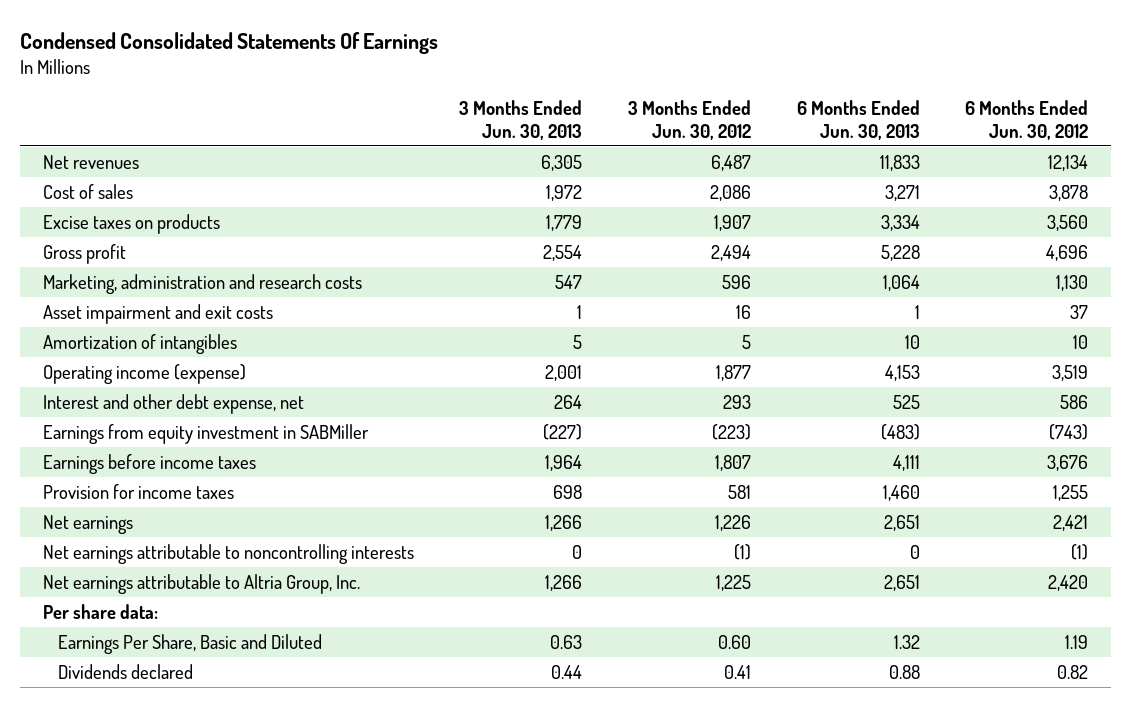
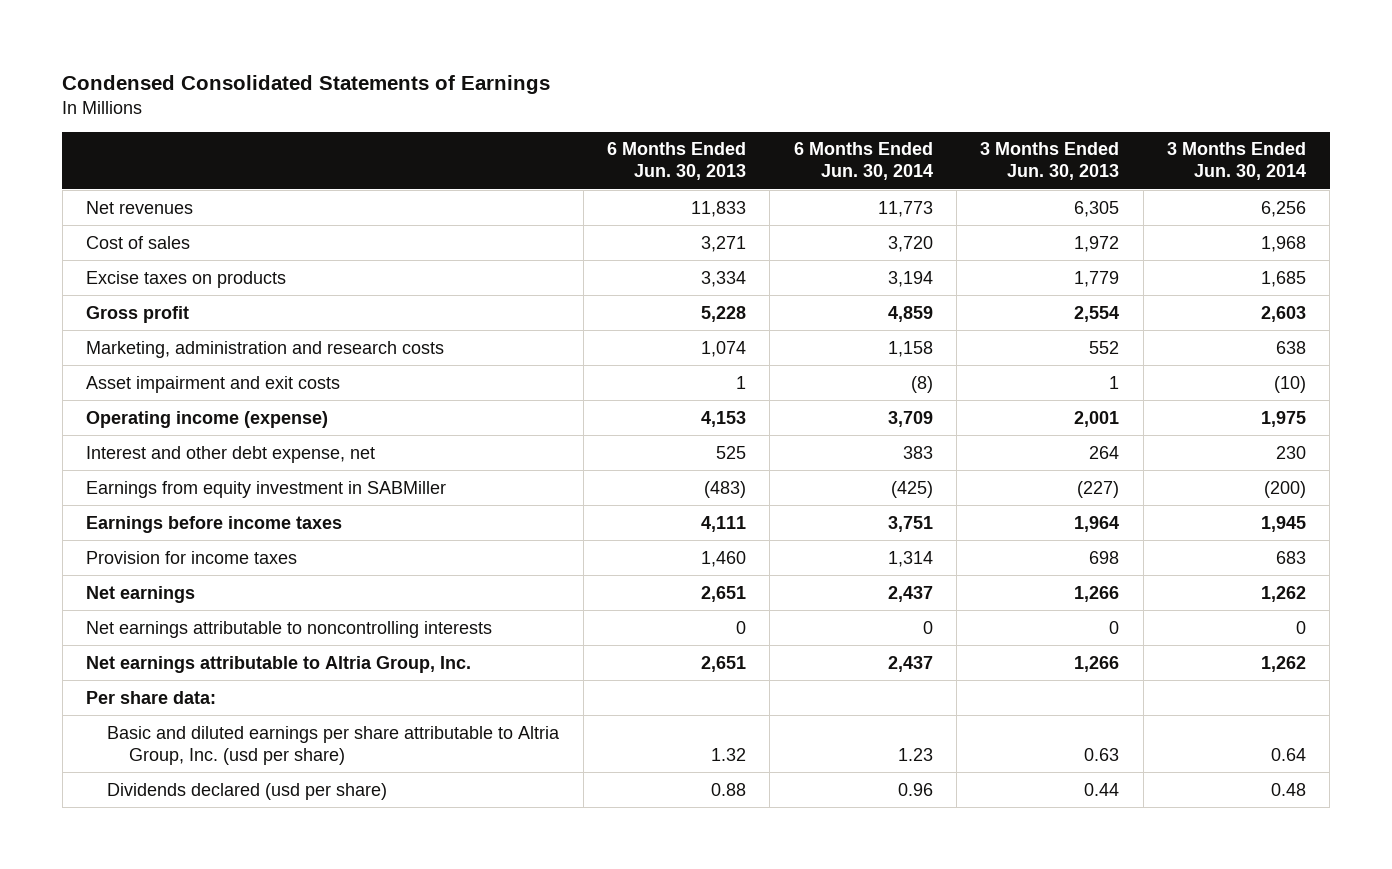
[19,31,438,54] Condensed Consolidated Statements Of Earnings -> [62,74,551,94] Condensed Consolidated Statements of Earnings
[628,99,752,140] 3 Months Ended Jun. 30, 2012 -> none
[965,99,1089,140] 6 Months Ended Jun. 30, 2012 -> none
none -> [793,142,933,181] 6 Months Ended Jun. 30, 2014
none -> [1167,142,1307,181] 3 Months Ended Jun. 30, 2014
[555,274,583,289] 547 -> [1089,340,1120,354] 552
[882,274,920,291] 1,064 -> [700,340,746,357] 1,074
[42,333,237,354] Amortization of intangibles -> none
[58,633,323,654] Earnings Per Share, Basic and Diluted -> [107,725,561,765] Basic and diluted earnings per share attributable to Altria Group, Inc. (usd per share)
[58,663,194,679] Dividends declared -> [107,782,388,800] Dividends declared (usd per share)

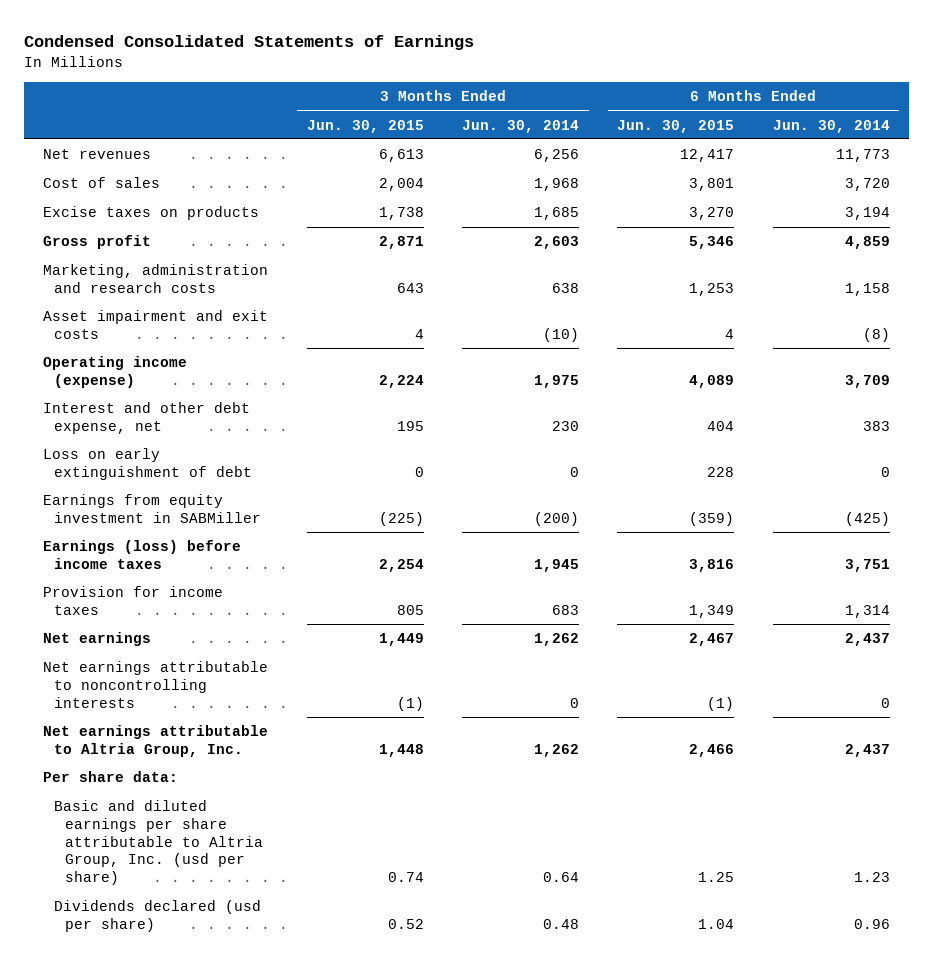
[606,142,746,181] 6 Months Ended Jun. 30, 2013 -> none
[980,142,1120,181] 3 Months Ended Jun. 30, 2013 -> none
none -> [306,119,424,133] Jun. 30, 2015
none -> [617,119,735,133] Jun. 30, 2015
none -> [43,448,253,480] Loss on early extinguishment of debt
[85,515,342,533] Earnings before income taxes -> [43,540,242,569] Earnings (loss) before income taxes

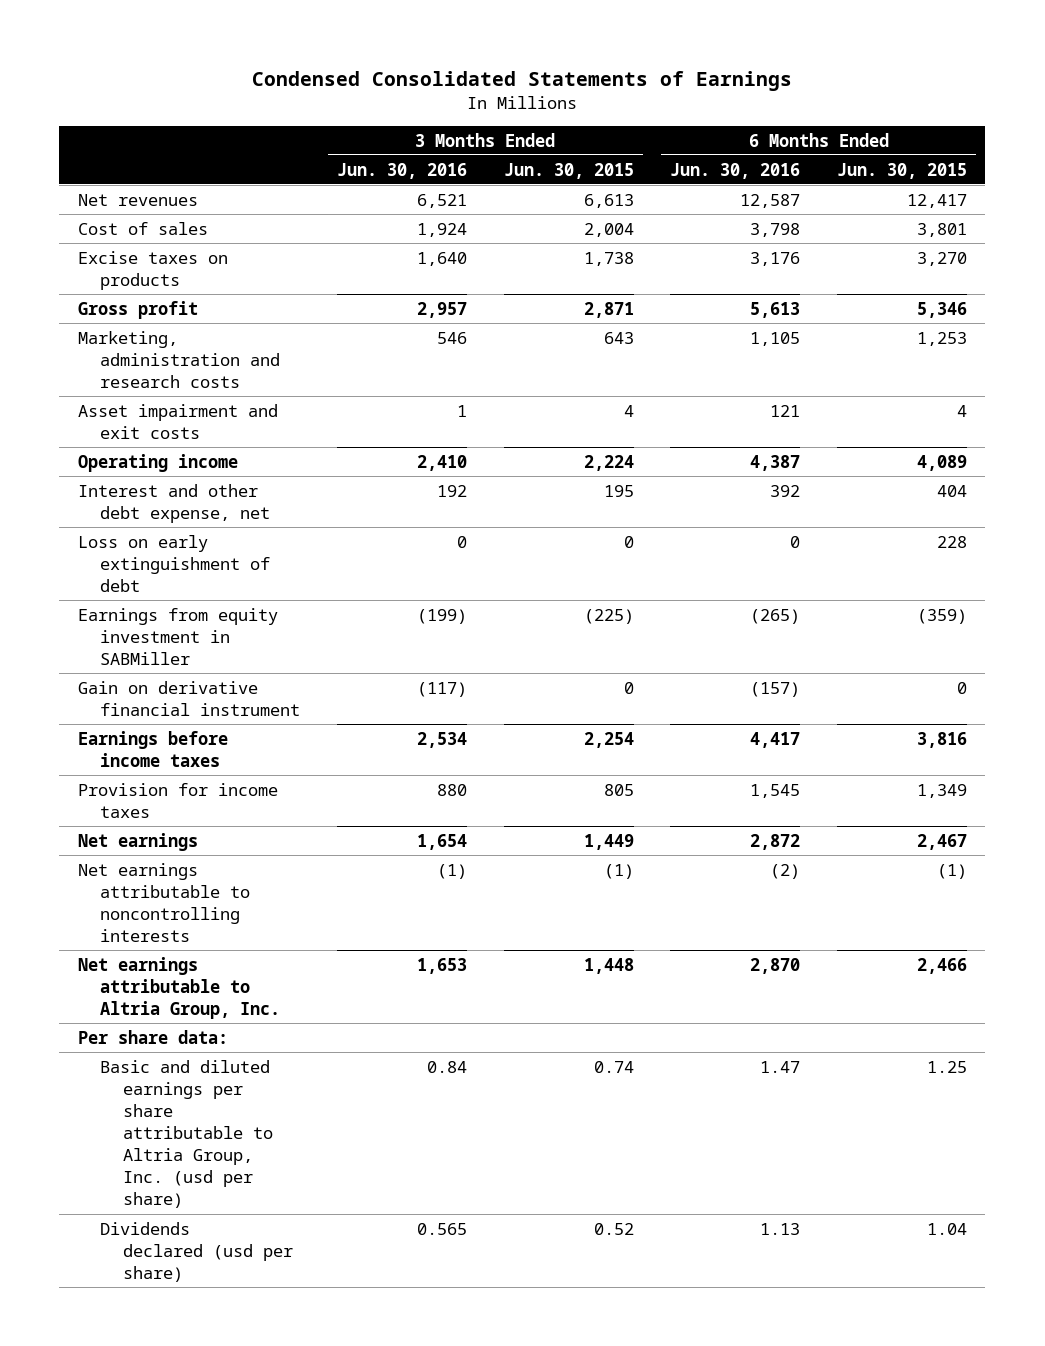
[461,119,579,133] Jun. 30, 2014 -> none
[772,119,890,133] Jun. 30, 2014 -> none
none -> [336,162,467,179] Jun. 30, 2016
none -> [670,162,801,179] Jun. 30, 2016
[43,356,188,388] Operating income (expense) -> [77,453,238,472] Operating income
none -> [77,680,301,716] Gain on derivative financial instrument
[43,540,242,569] Earnings (loss) before income taxes -> [77,730,228,767] Earnings before income taxes

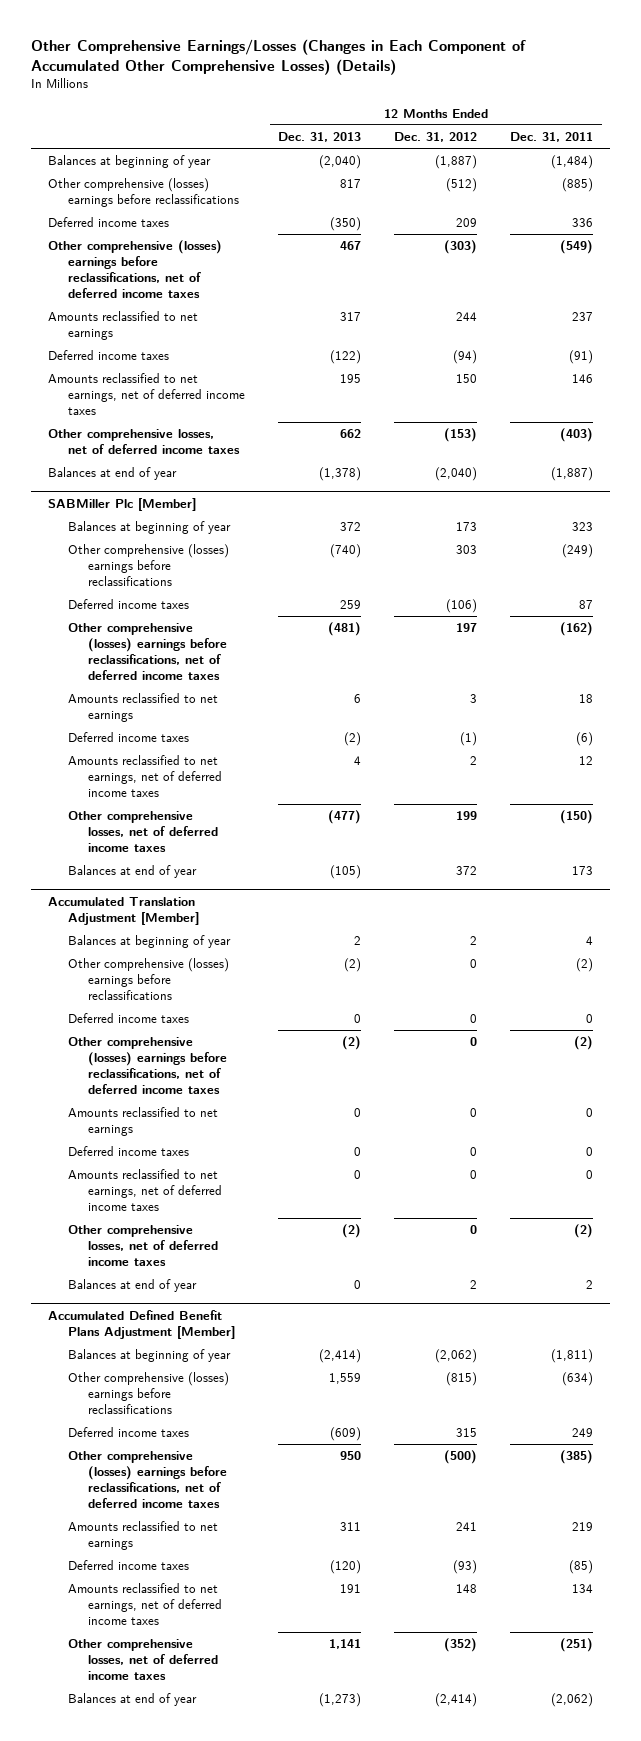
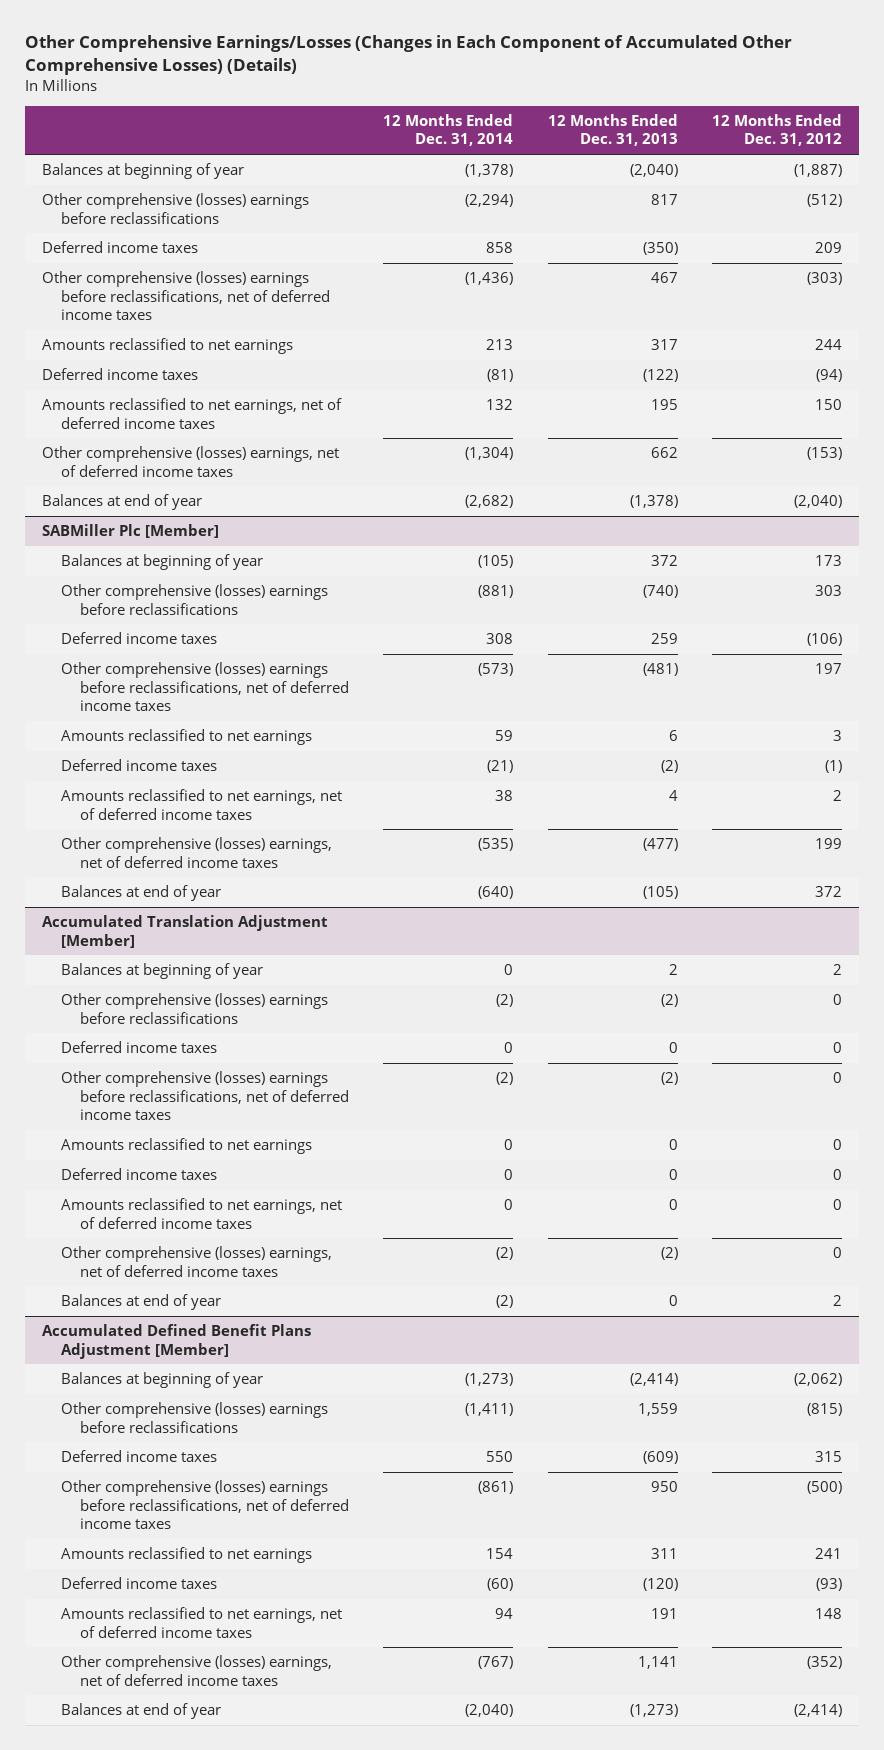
[510,131,594,142] Dec. 31, 2011 -> none
none -> [383,114,514,147] 12 Months Ended Dec. 31, 2014
[47,429,240,455] Other comprehensive losses, net of deferred income taxes -> [41,446,339,477] Other comprehensive (losses) earnings, net of deferred income taxes
[67,811,218,852] Other comprehensive losses, net of deferred income taxes -> [60,837,332,868] Other comprehensive (losses) earnings, net of deferred income taxes
[67,1225,218,1266] Other comprehensive losses, net of deferred income taxes -> [60,1246,332,1277] Other comprehensive (losses) earnings, net of deferred income taxes
[67,1639,218,1680] Other comprehensive losses, net of deferred income taxes -> [60,1655,332,1686] Other comprehensive (losses) earnings, net of deferred income taxes

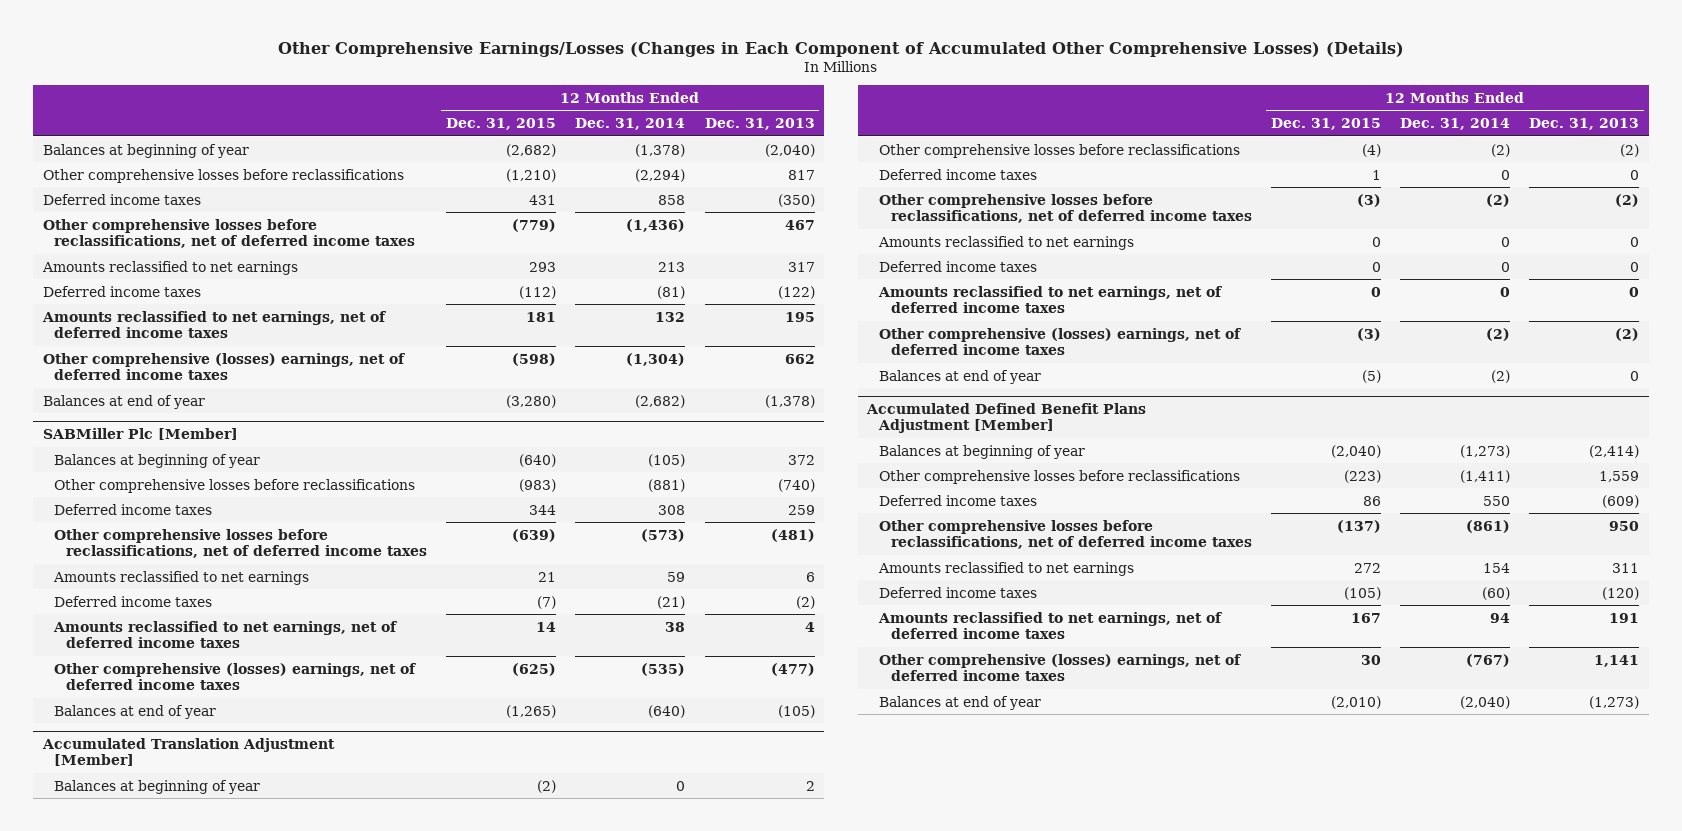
[712,114,843,147] 12 Months Ended Dec. 31, 2012 -> none
none -> [446,117,557,130] Dec. 31, 2015
[41,193,309,224] Other comprehensive (losses) earnings before reclassifications -> [42,168,404,183] Other comprehensive losses before reclassifications
[41,271,330,320] Other comprehensive (losses) earnings before reclassifications, net of deferred income taxes -> [42,218,416,248] Other comprehensive losses before reclassifications, net of deferred income taxes
[60,584,328,615] Other comprehensive (losses) earnings before reclassifications -> [54,478,416,493] Other comprehensive losses before reclassifications
[60,662,349,711] Other comprehensive (losses) earnings before reclassifications, net of deferred income taxes -> [54,528,428,558] Other comprehensive losses before reclassifications, net of deferred income taxes
[60,993,328,1024] Other comprehensive (losses) earnings before reclassifications -> [878,143,1240,158] Other comprehensive losses before reclassifications
[60,1071,349,1120] Other comprehensive (losses) earnings before reclassifications, net of deferred income taxes -> [878,193,1252,223] Other comprehensive losses before reclassifications, net of deferred income taxes
[60,1402,328,1433] Other comprehensive (losses) earnings before reclassifications -> [878,469,1240,484] Other comprehensive losses before reclassifications
[60,1480,349,1529] Other comprehensive (losses) earnings before reclassifications, net of deferred income taxes -> [878,519,1252,549] Other comprehensive losses before reclassifications, net of deferred income taxes

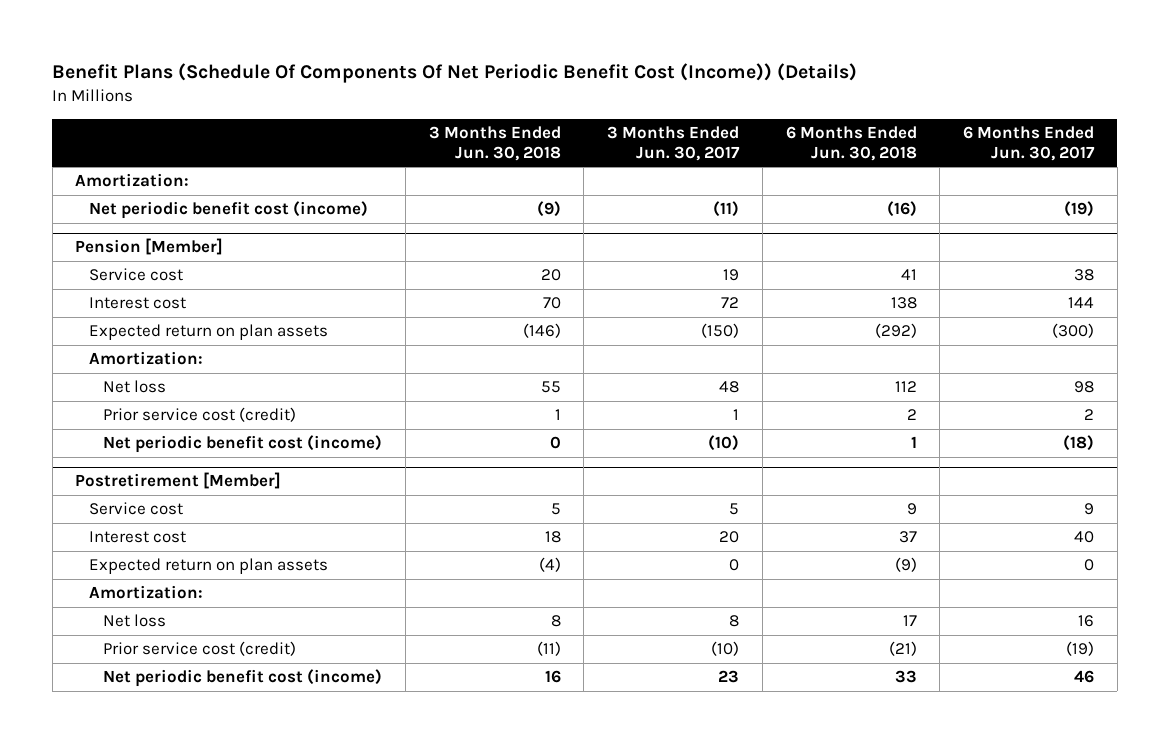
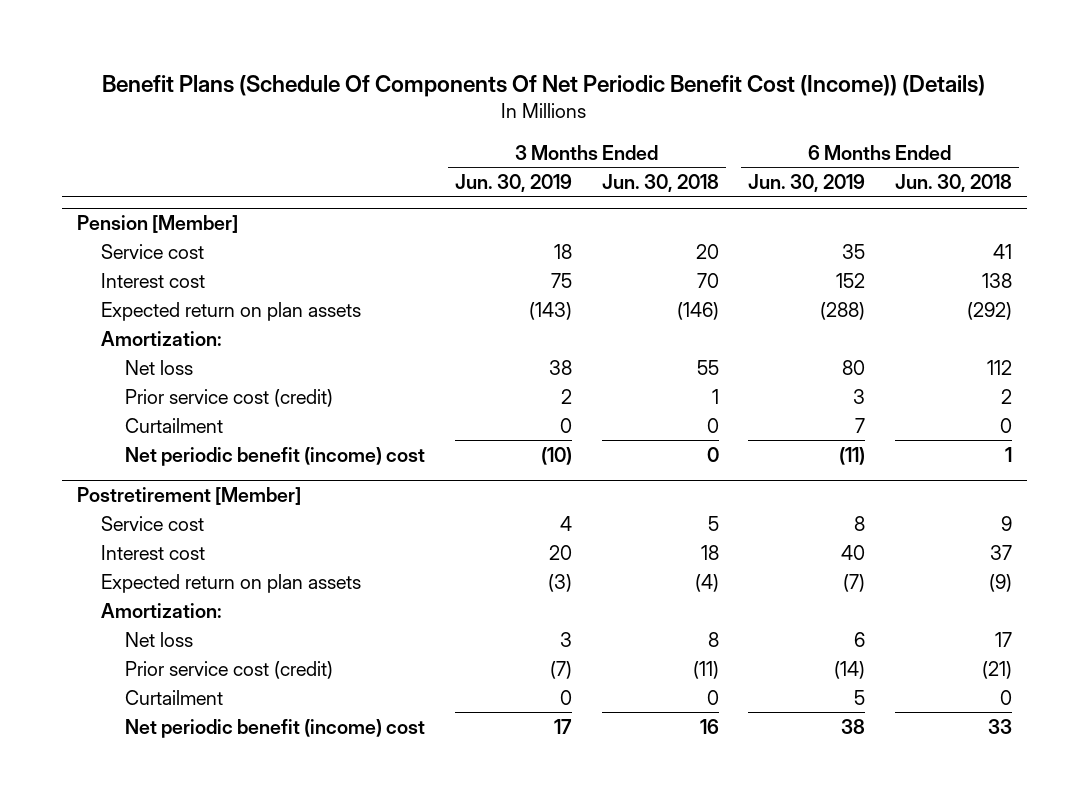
[607,125,741,162] 3 Months Ended Jun. 30, 2017 -> none
[962,125,1095,162] 6 Months Ended Jun. 30, 2017 -> none
none -> [454,173,572,192] Jun. 30, 2019
none -> [748,173,866,192] Jun. 30, 2019
[75,173,190,188] Amortization: -> none
[89,201,369,220] Net periodic benefit cost (income) -> none
none -> [125,417,224,433] Curtailment
[103,435,383,454] Net periodic benefit cost (income) -> [125,446,426,466] Net periodic benefit (income) cost
none -> [125,689,224,705] Curtailment
[103,669,383,688] Net periodic benefit cost (income) -> [125,718,426,738] Net periodic benefit (income) cost

